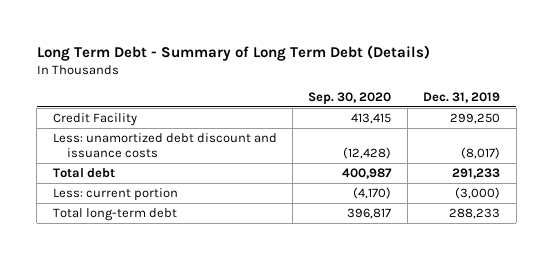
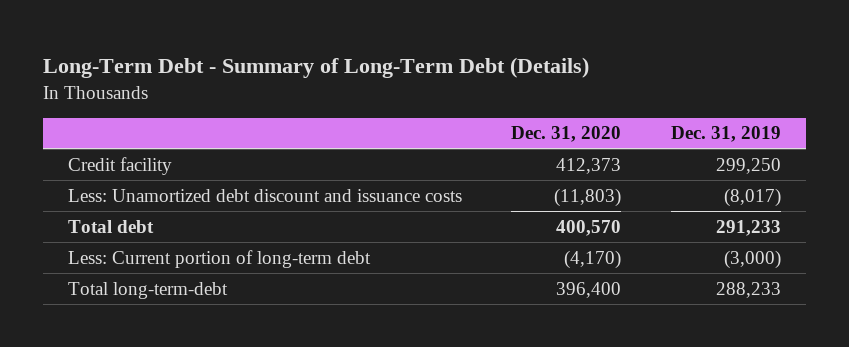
[36,44,430,61] Long Term Debt - Summary of Long Term Debt (Details) -> [42,56,589,78] Long-Term Debt - Summary of Long-Term Debt (Details)
[308,92,392,106] Sep. 30, 2020 -> none
none -> [511,126,622,143] Dec. 31, 2020
[52,112,137,126] Credit Facility -> [67,156,172,175] Credit facility
[52,132,277,159] Less: unamortized debt discount and issuance costs -> [67,188,462,202] Less: Unamortized debt discount and issuance costs
[52,187,178,201] Less: current portion -> [67,249,371,268] Less: Current portion of long-term debt
[52,207,177,221] Total long-term debt -> [67,281,228,299] Total long-term-debt

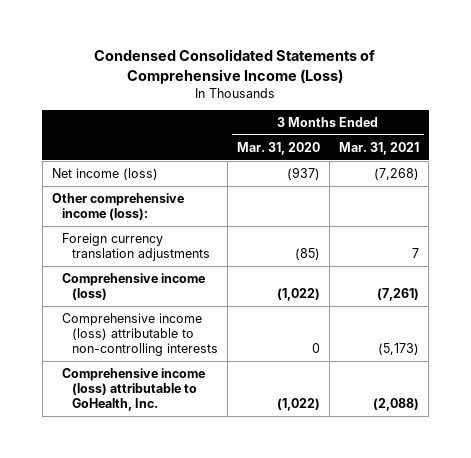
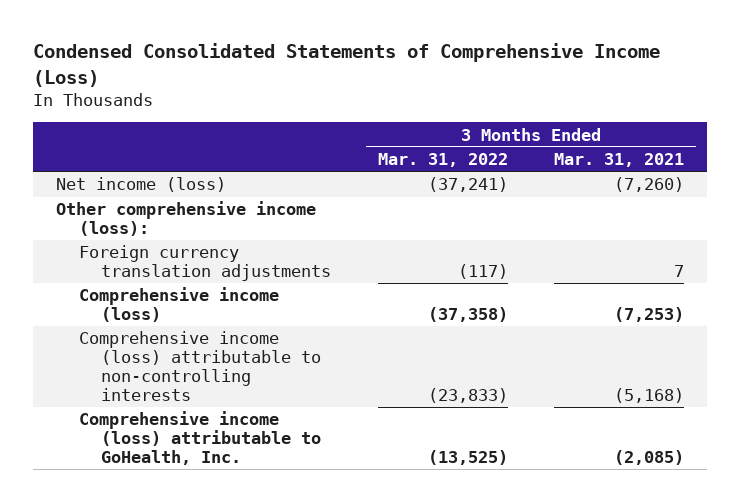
[236,141,320,155] Mar. 31, 2020 -> none
none -> [377,153,508,168] Mar. 31, 2022
[374,167,420,180] (7,268) -> [614,177,685,193] (7,260)
[377,287,420,301] (7,261) -> [614,307,685,323] (7,253)
[378,342,420,355] (5,173) -> [614,387,685,403] (5,168)
[373,397,420,411] (2,088) -> [614,450,685,466] (2,085)

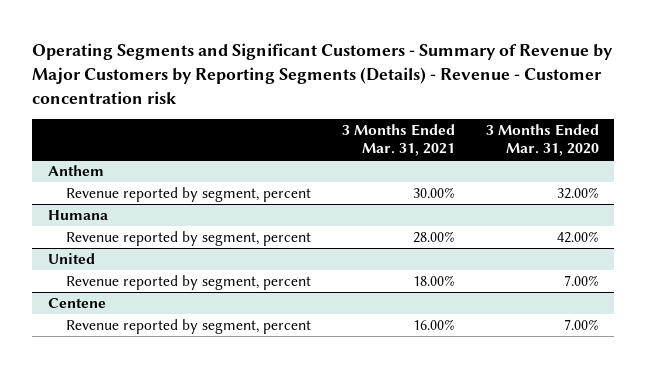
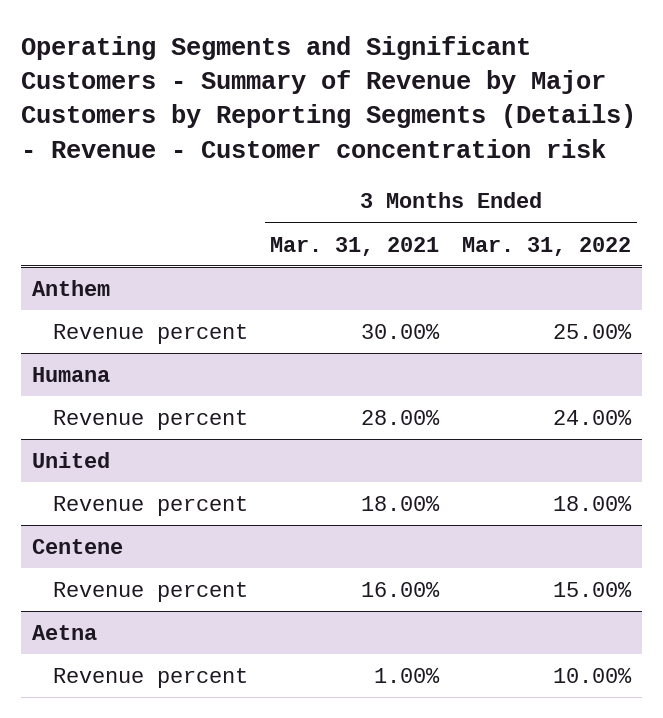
[485,124,599,156] 3 Months Ended Mar. 31, 2020 -> none
none -> [461,236,631,256] Mar. 31, 2022
[66,187,312,203] Revenue reported by segment, percent -> [52,323,248,344] Revenue percent
[66,231,312,247] Revenue reported by segment, percent -> [52,409,248,430] Revenue percent
[66,275,312,291] Revenue reported by segment, percent -> [52,495,248,516] Revenue percent
[66,319,312,335] Revenue reported by segment, percent -> [52,581,248,602] Revenue percent
none -> [31,624,97,640] Aetna
none -> [52,667,248,688] Revenue percent

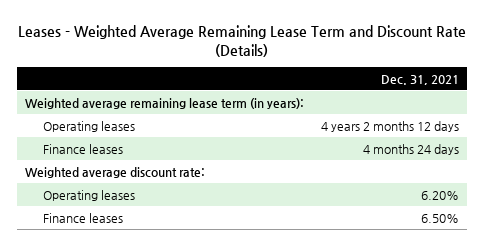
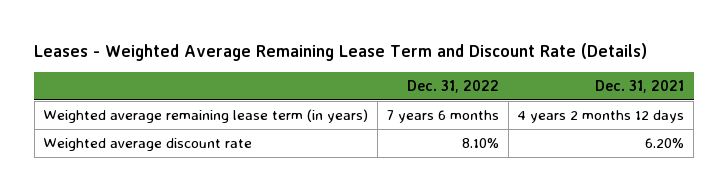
none -> [406,79,499,93] Dec. 31, 2022
[25,97,305,109] Weighted average remaining lease term (in years): -> none
[43,143,124,154] Finance leases -> none
[25,166,206,178] Weighted average discount rate: -> none
[43,212,124,223] Finance leases -> none
[43,120,136,132] Operating leases -> [43,108,369,123] Weighted average remaining lease term (in years)
[43,189,136,201] Operating leases -> [43,137,253,151] Weighted average discount rate

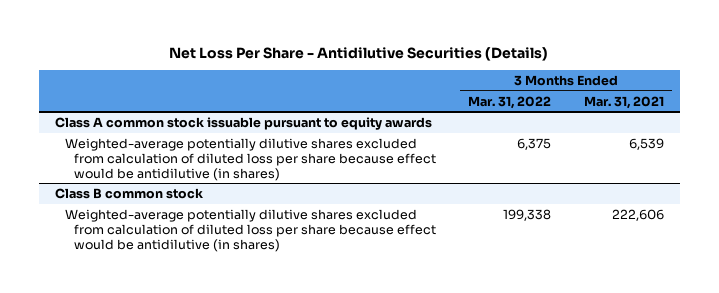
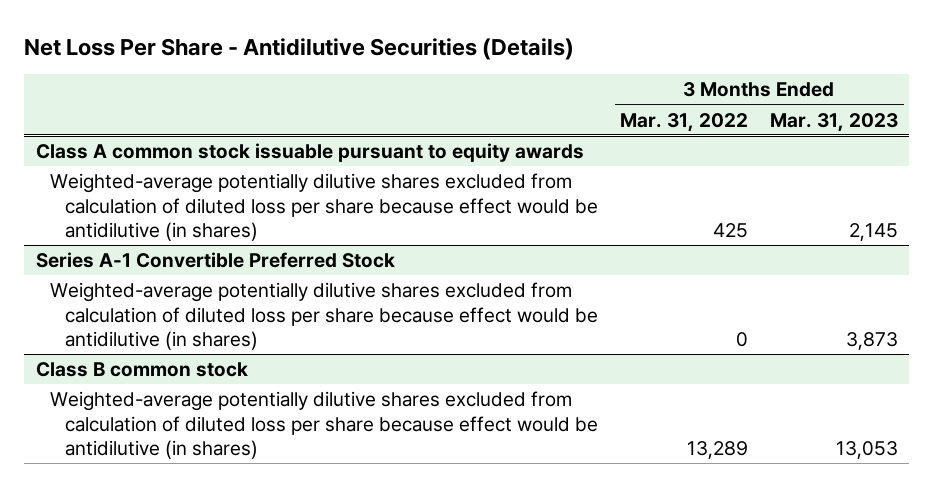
[583,95,664,109] Mar. 31, 2021 -> none
none -> [770,112,899,132] Mar. 31, 2023
[517,137,552,150] 6,375 -> [713,222,749,238] 425
none -> [35,252,395,269] Series A-1 Convertible Preferred Stock
none -> [50,282,599,350] Weighted-average potentially dilutive shares excluded from calculation of diluted loss per share because effect would be antidilutive (in shares)
[503,208,552,221] 199,338 -> [687,440,749,459] 13,289

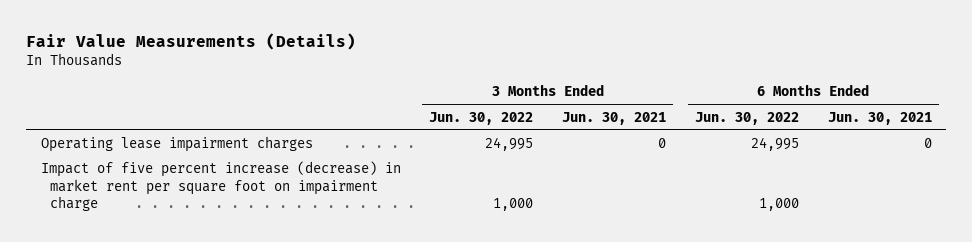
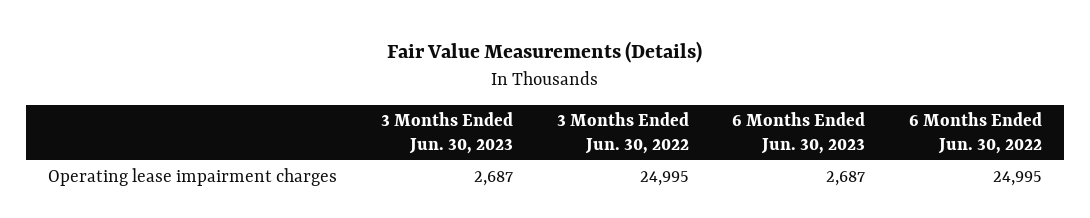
[562,111,667,125] Jun. 30, 2021 -> none
[827,111,932,125] Jun. 30, 2021 -> none
none -> [381,112,514,155] 3 Months Ended Jun. 30, 2023
none -> [732,112,866,155] 6 Months Ended Jun. 30, 2023
[40,161,401,212] Impact of five percent increase (decrease) in market rent per square foot on impairment charge -> none

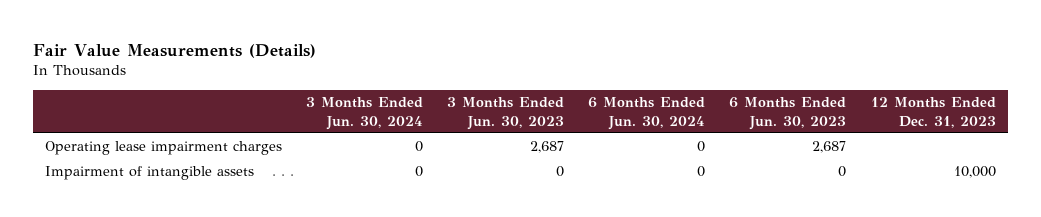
[556,112,689,155] 3 Months Ended Jun. 30, 2022 -> none
[909,112,1043,155] 6 Months Ended Jun. 30, 2022 -> none
none -> [306,97,424,130] 3 Months Ended Jun. 30, 2024
none -> [588,97,706,130] 6 Months Ended Jun. 30, 2024
none -> [870,97,996,128] 12 Months Ended Dec. 31, 2023
none -> [45,166,255,181] Impairment of intangible assets

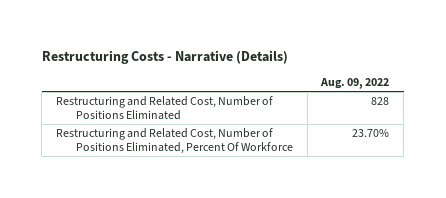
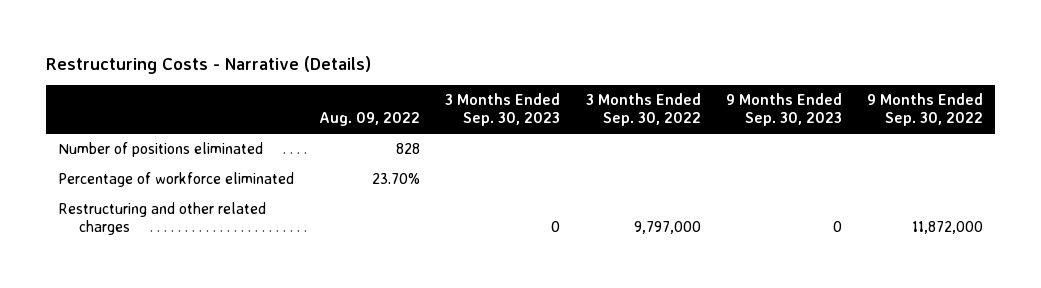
none -> [445,93,561,127] 3 Months Ended Sep. 30, 2023
none -> [585,93,701,127] 3 Months Ended Sep. 30, 2022
none -> [725,93,842,127] 9 Months Ended Sep. 30, 2023
none -> [866,93,983,127] 9 Months Ended Sep. 30, 2022
[56,96,274,121] Restructuring and Related Cost, Number of Positions Eliminated -> [58,142,264,158] Number of positions eliminated
[56,128,293,155] Restructuring and Related Cost, Number of Positions Eliminated, Percent Of Workforce -> [58,172,295,188] Percentage of workforce eliminated
none -> [58,202,267,236] Restructuring and other related charges

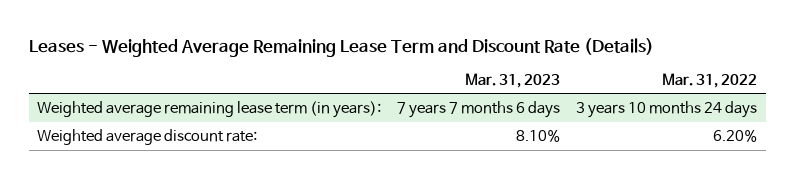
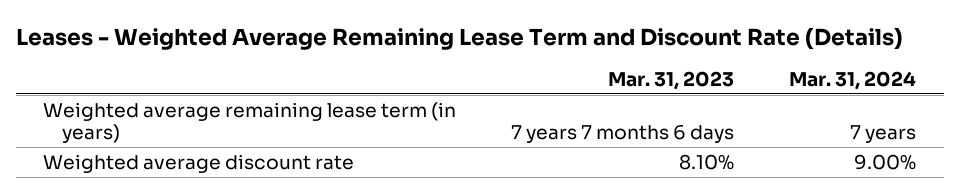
[662,72,758,88] Mar. 31, 2022 -> none
none -> [789,71,917,91] Mar. 31, 2024
[37,100,382,118] Weighted average remaining lease term (in years): -> [43,101,457,143] Weighted average remaining lease term (in years)
[37,128,258,145] Weighted average discount rate: -> [43,153,355,173] Weighted average discount rate

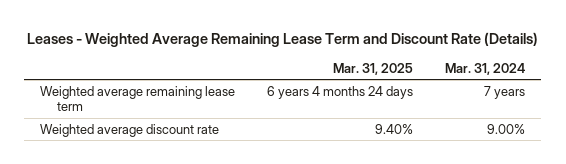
[608,71,735,91] Mar. 31, 2023 -> none
none -> [333,62,414,75] Mar. 31, 2025
[43,101,457,143] Weighted average remaining lease term (in years) -> [40,85,236,112] Weighted average remaining lease term

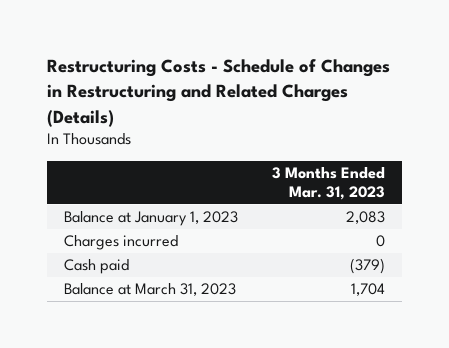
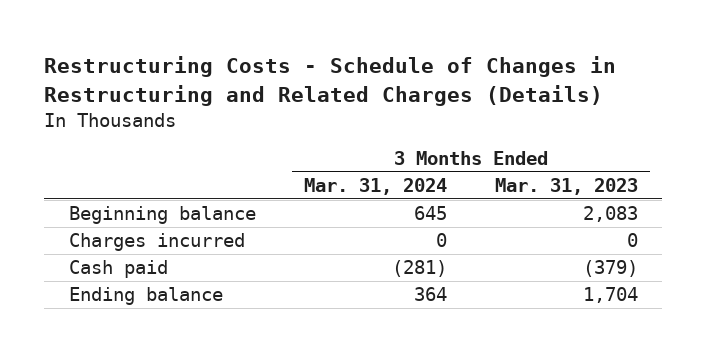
none -> [303,178,447,196] Mar. 31, 2024
[63,211,238,227] Balance at January 1, 2023 -> [68,206,256,225] Beginning balance
[63,283,236,297] Balance at March 31, 2023 -> [68,287,223,306] Ending balance

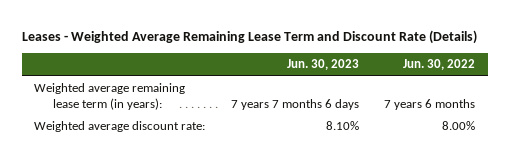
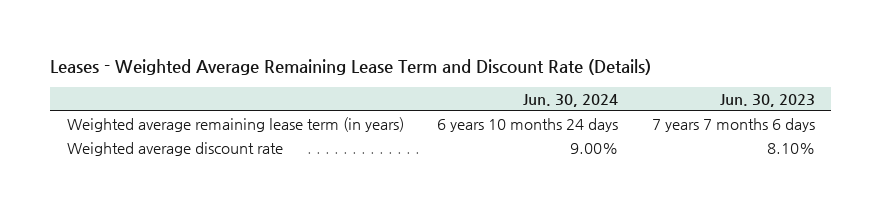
[403,59,476,71] Jun. 30, 2022 -> none
none -> [523,93,619,107] Jun. 30, 2024
[34,83,186,110] Weighted average remaining lease term (in years): -> [66,117,404,133] Weighted average remaining lease term (in years)
[34,121,206,133] Weighted average discount rate: -> [66,142,283,157] Weighted average discount rate

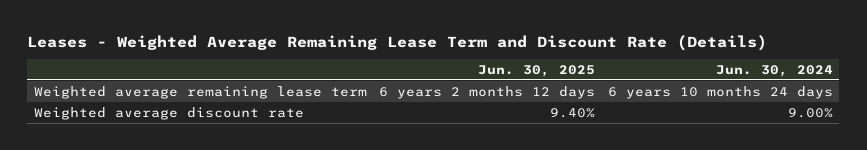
[719,93,815,107] Jun. 30, 2023 -> none
none -> [478,64,596,77] Jun. 30, 2025
[66,117,404,133] Weighted average remaining lease term (in years) -> [33,85,367,99] Weighted average remaining lease term

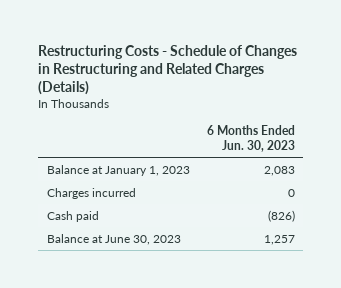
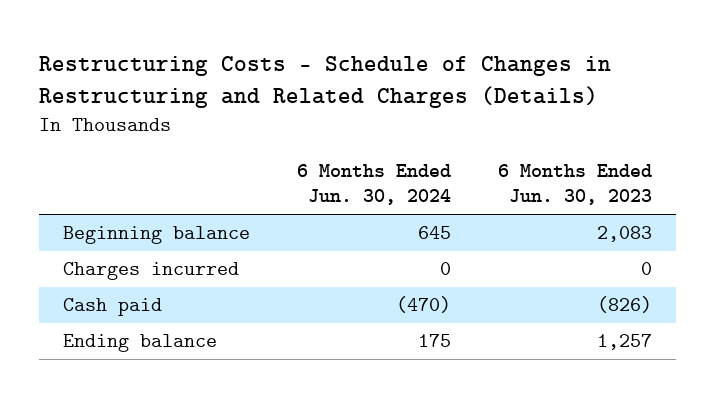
none -> [296,163,451,206] 6 Months Ended Jun. 30, 2024
[46,164,190,176] Balance at January 1, 2023 -> [62,226,250,245] Beginning balance
[46,233,181,245] Balance at June 30, 2023 -> [62,334,217,353] Ending balance

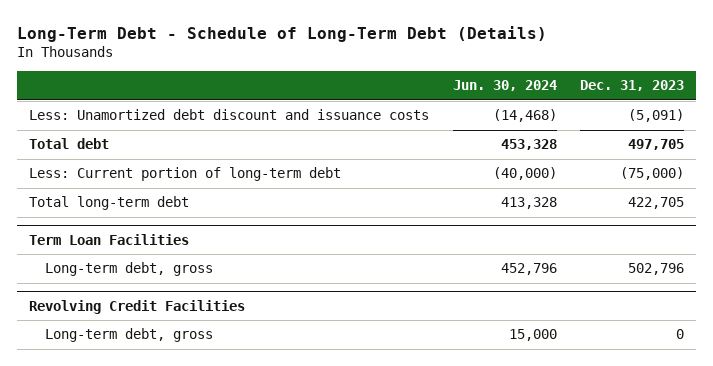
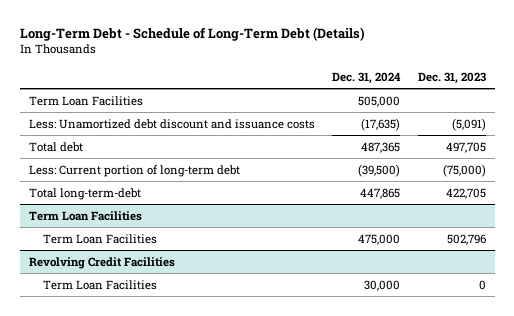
[452,80,557,92] Jun. 30, 2024 -> none
none -> [332,71,402,84] Dec. 31, 2024
none -> [28,95,143,106] Term Loan Facilities
[29,196,190,211] Total long-term debt -> [28,187,141,200] Total long-term-debt
[44,262,213,277] Long-term debt, gross -> [42,233,157,244] Term Loan Facilities
[44,328,213,343] Long-term debt, gross -> [42,279,157,290] Term Loan Facilities

